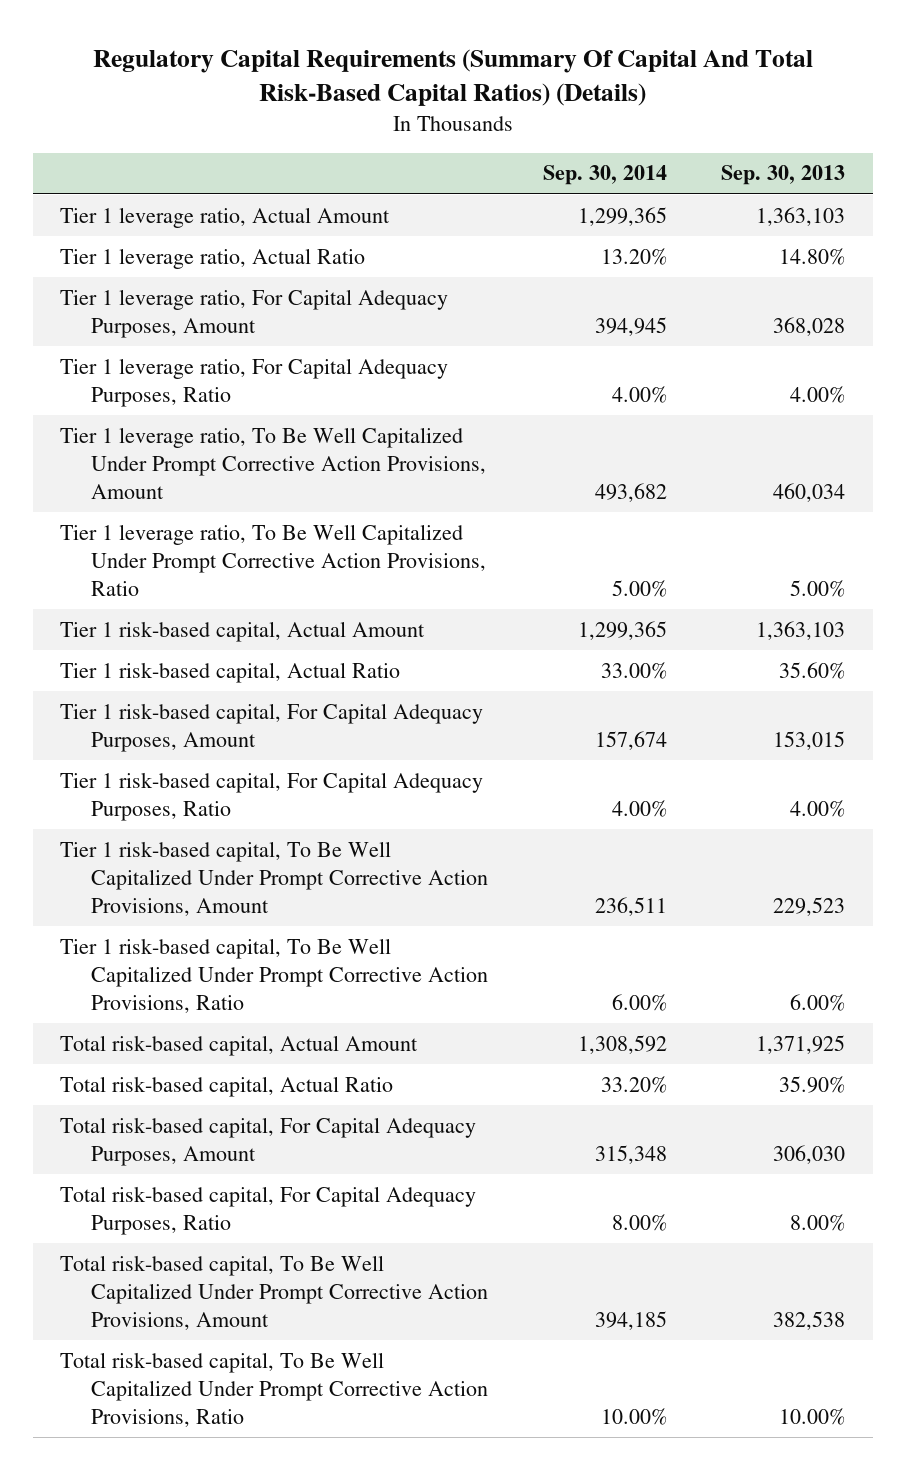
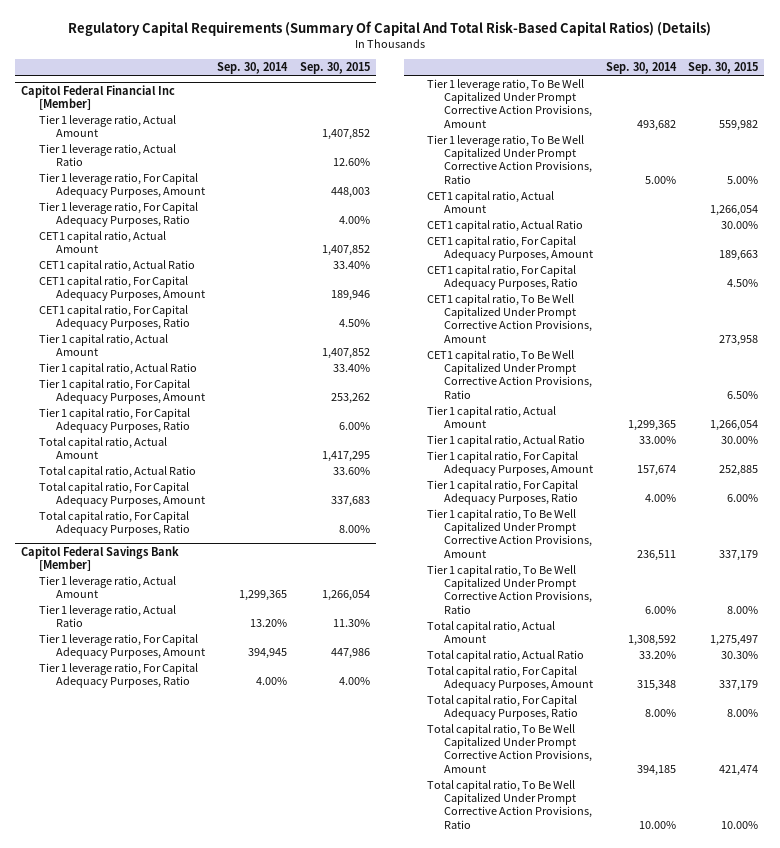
[721,165,846,186] Sep. 30, 2013 -> none
none -> [299,62,370,75] Sep. 30, 2015
none -> [21,84,176,110] Capitol Federal Financial Inc [Member]
none -> [38,115,176,138] Tier 1 leverage ratio, Actual Amount
none -> [38,144,176,167] Tier 1 leverage ratio, Actual Ratio
none -> [38,173,205,199] Tier 1 leverage ratio, For Capital Adequacy Purposes, Amount
none -> [38,202,198,228] Tier 1 leverage ratio, For Capital Adequacy Purposes, Ratio
none -> [38,231,166,254] CET1 capital ratio, Actual Amount
none -> [38,260,195,273] CET1 capital ratio, Actual Ratio
none -> [38,276,205,302] CET1 capital ratio, For Capital Adequacy Purposes, Amount
none -> [38,305,190,331] CET1 capital ratio, For Capital Adequacy Purposes, Ratio
none -> [38,334,168,357] Tier 1 capital ratio, Actual Amount
none -> [38,363,197,376] Tier 1 capital ratio, Actual Ratio
none -> [38,379,205,405] Tier 1 capital ratio, For Capital Adequacy Purposes, Amount
none -> [38,408,190,434] Tier 1 capital ratio, For Capital Adequacy Purposes, Ratio
none -> [38,437,167,460] Total capital ratio, Actual Amount
none -> [38,466,196,479] Total capital ratio, Actual Ratio
none -> [38,482,205,508] Total capital ratio, For Capital Adequacy Purposes, Amount
none -> [38,511,190,537] Total capital ratio, For Capital Adequacy Purposes, Ratio
none -> [21,545,180,571] Capitol Federal Savings Bank [Member]
none -> [427,191,555,214] CET1 capital ratio, Actual Amount
none -> [427,220,584,233] CET1 capital ratio, Actual Ratio
none -> [427,236,594,262] CET1 capital ratio, For Capital Adequacy Purposes, Amount
none -> [427,265,579,291] CET1 capital ratio, For Capital Adequacy Purposes, Ratio
none -> [427,294,593,343] CET1 capital ratio, To Be Well Capitalized Under Prompt Corrective Action Provisions, Amount
none -> [427,350,593,399] CET1 capital ratio, To Be Well Capitalized Under Prompt Corrective Action Provisions, Ratio
[60,620,426,642] Tier 1 risk-based capital, Actual Amount -> [427,406,557,429] Tier 1 capital ratio, Actual Amount
[60,661,401,683] Tier 1 risk-based capital, Actual Ratio -> [427,435,586,448] Tier 1 capital ratio, Actual Ratio
[60,702,484,752] Tier 1 risk-based capital, For Capital Adequacy Purposes, Amount -> [427,451,594,477] Tier 1 capital ratio, For Capital Adequacy Purposes, Amount
[60,771,484,821] Tier 1 risk-based capital, For Capital Adequacy Purposes, Ratio -> [427,480,579,506] Tier 1 capital ratio, For Capital Adequacy Purposes, Ratio
[60,840,488,917] Tier 1 risk-based capital, To Be Well Capitalized Under Prompt Corrective Action Provisions, Amount -> [427,509,593,558] Tier 1 capital ratio, To Be Well Capitalized Under Prompt Corrective Action Provisions, Amount
[60,937,488,1014] Tier 1 risk-based capital, To Be Well Capitalized Under Prompt Corrective Action Provisions, Ratio -> [427,565,593,614] Tier 1 capital ratio, To Be Well Capitalized Under Prompt Corrective Action Provisions, Ratio
[60,1034,419,1056] Total risk-based capital, Actual Amount -> [427,621,556,644] Total capital ratio, Actual Amount
[60,1075,394,1097] Total risk-based capital, Actual Ratio -> [427,650,585,663] Total capital ratio, Actual Ratio
[60,1116,477,1166] Total risk-based capital, For Capital Adequacy Purposes, Amount -> [427,666,594,692] Total capital ratio, For Capital Adequacy Purposes, Amount
[60,1185,477,1235] Total risk-based capital, For Capital Adequacy Purposes, Ratio -> [427,695,579,721] Total capital ratio, For Capital Adequacy Purposes, Ratio
[60,1254,488,1331] Total risk-based capital, To Be Well Capitalized Under Prompt Corrective Action Provisions, Amount -> [427,724,593,773] Total capital ratio, To Be Well Capitalized Under Prompt Corrective Action Provisions, Amount
[60,1351,488,1428] Total risk-based capital, To Be Well Capitalized Under Prompt Corrective Action Provisions, Ratio -> [427,780,593,829] Total capital ratio, To Be Well Capitalized Under Prompt Corrective Action Provisions, Ratio

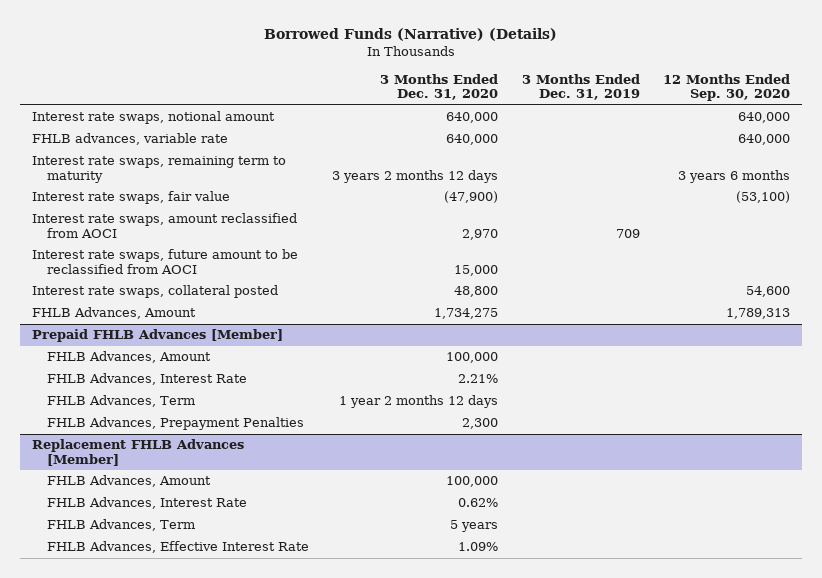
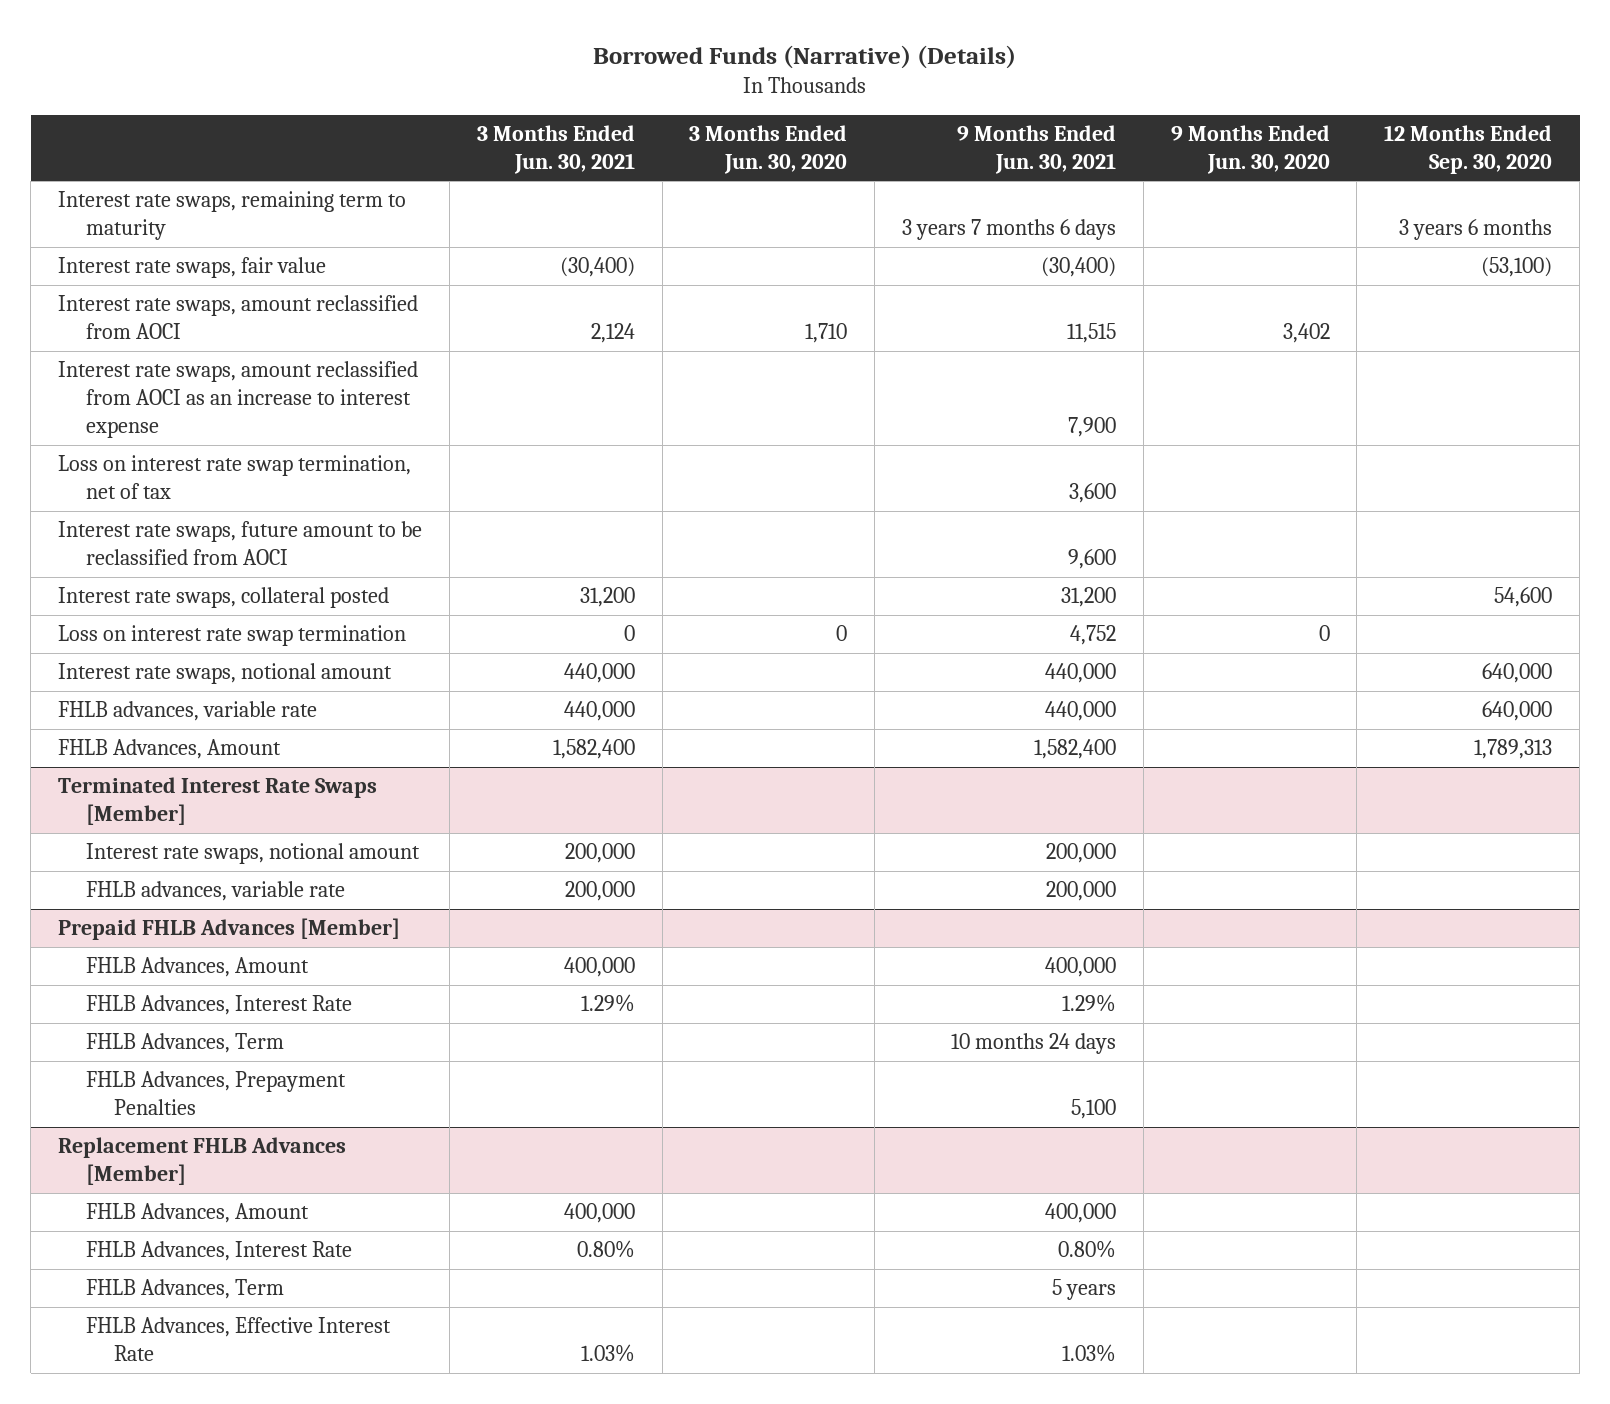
[380,73,499,101] 3 Months Ended Dec. 31, 2020 -> none
[521,73,640,101] 3 Months Ended Dec. 31, 2019 -> none
none -> [476,125,635,175] 3 Months Ended Jun. 30, 2021
none -> [689,125,848,175] 3 Months Ended Jun. 30, 2020
none -> [956,125,1116,175] 9 Months Ended Jun. 30, 2021
none -> [1170,125,1330,175] 9 Months Ended Jun. 30, 2020
none -> [58,361,419,439] Interest rate swaps, amount reclassified from AOCI as an increase to interest expense
none -> [58,455,412,500] Loss on interest rate swap termination, net of tax
none -> [58,625,407,647] Loss on interest rate swap termination
[31,111,275,125] Interest rate swaps, notional amount -> [58,663,393,685] Interest rate swaps, notional amount
[31,133,228,146] FHLB advances, variable rate -> [58,701,318,722] FHLB advances, variable rate
none -> [58,777,378,826] Terminated Interest Rate Swaps [Member]
none -> [86,843,421,865] Interest rate swaps, notional amount
none -> [86,881,346,902] FHLB advances, variable rate

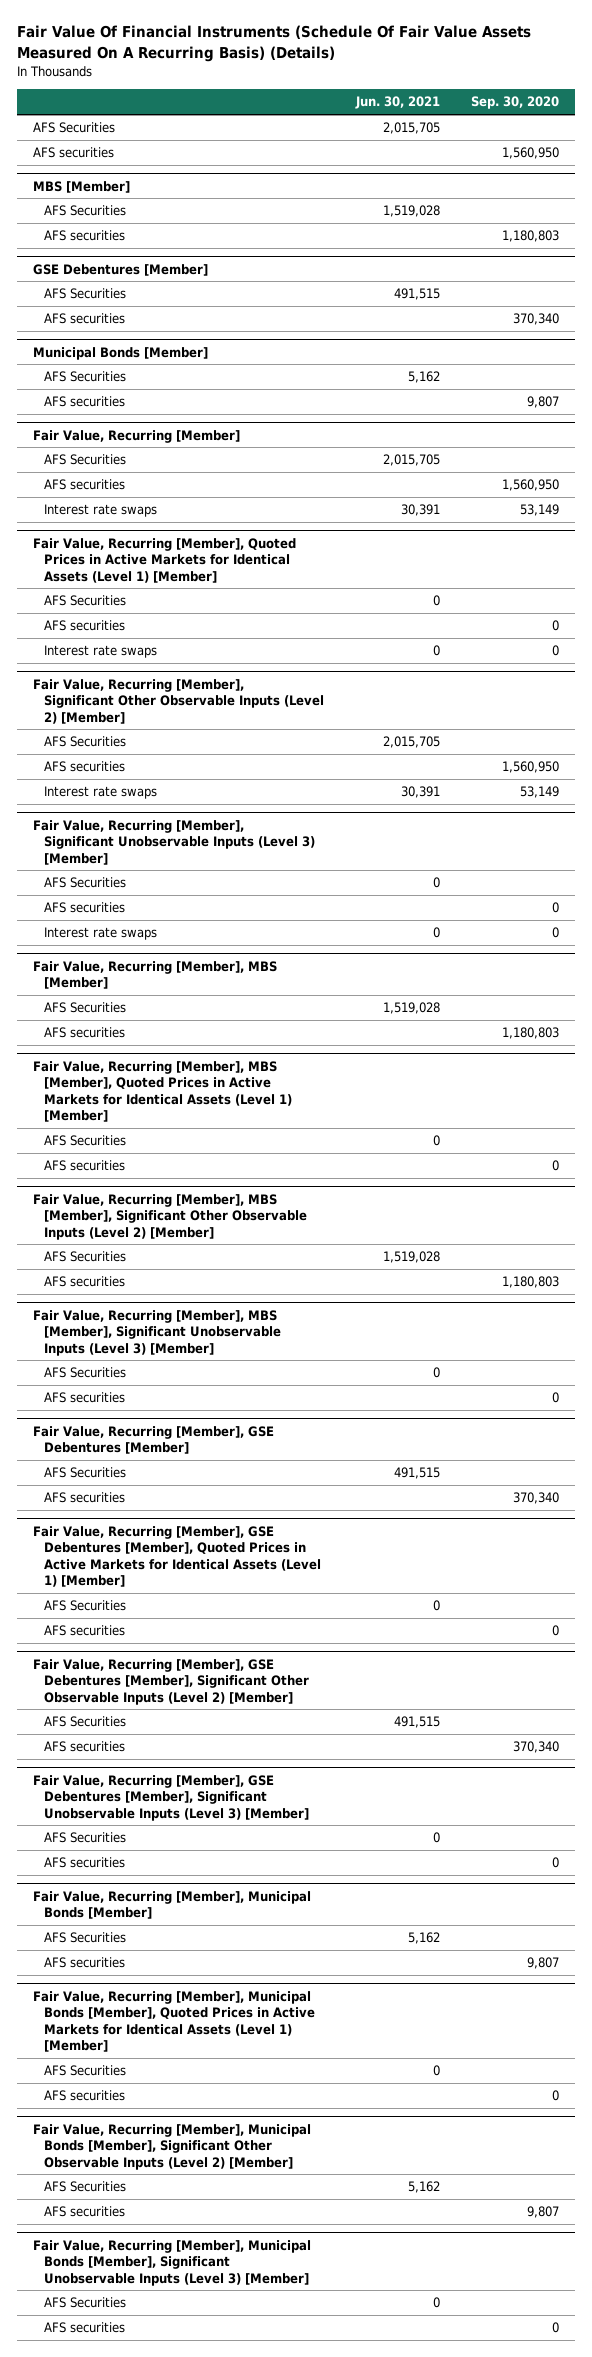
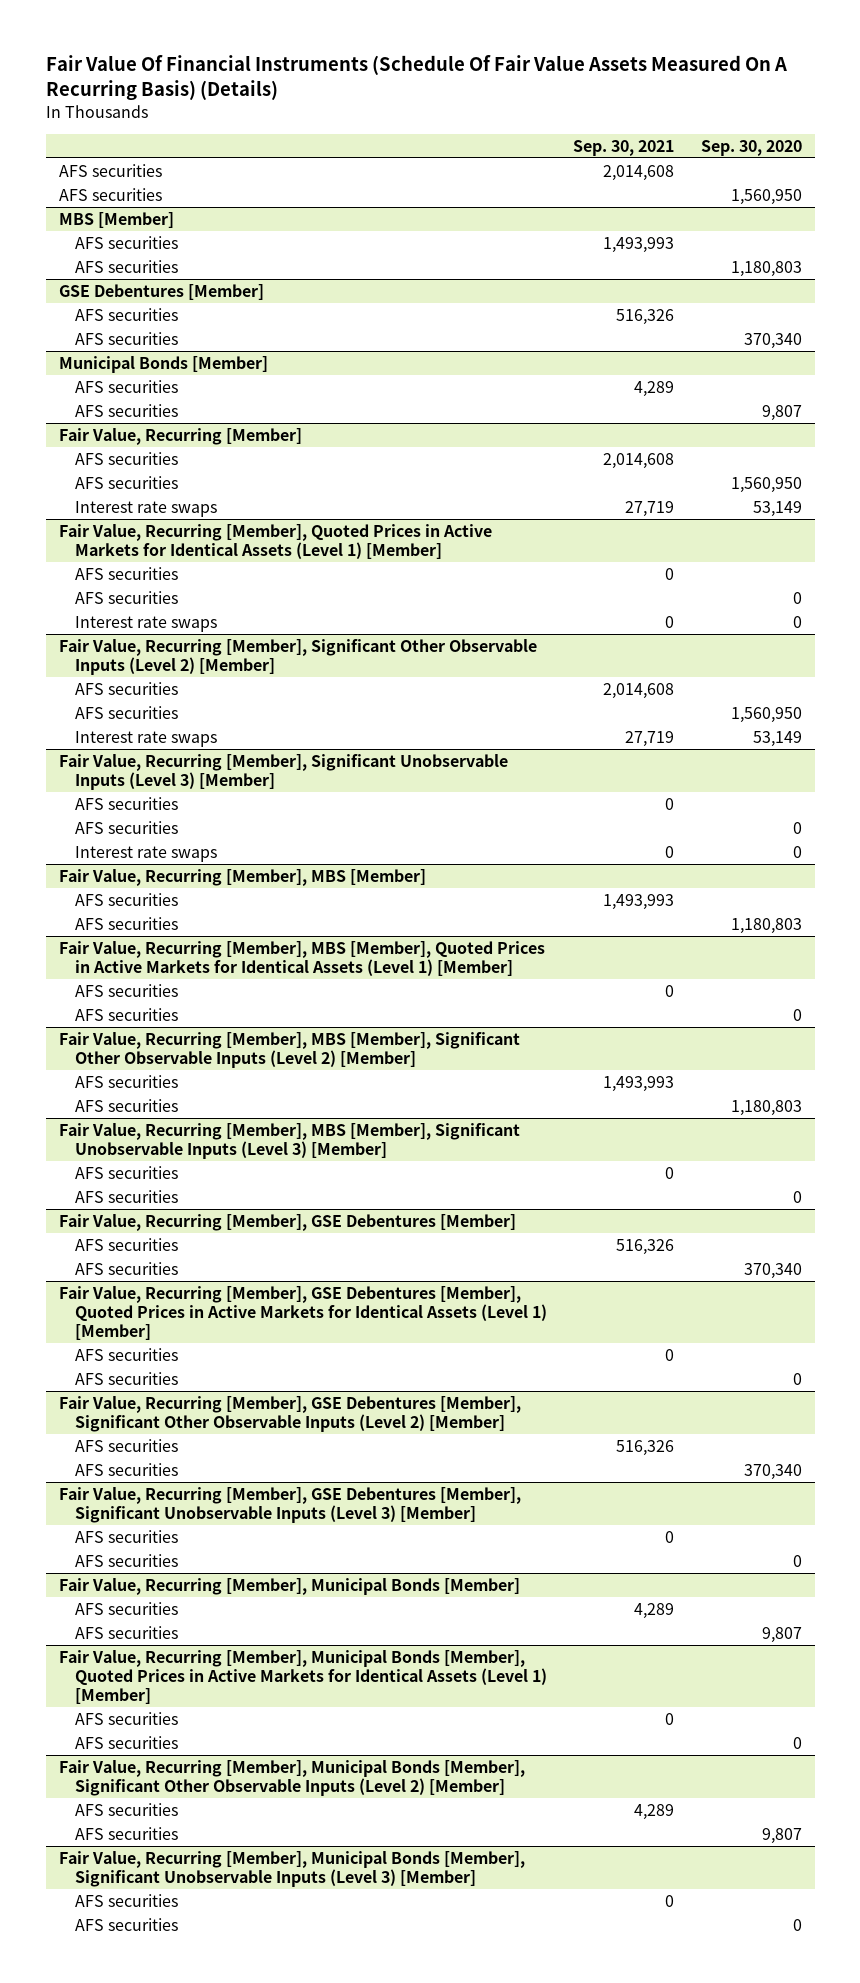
[354,96,440,110] Jun. 30, 2021 -> none
none -> [573,139,675,156] Sep. 30, 2021
[32,122,115,134] AFS Securities -> [58,163,162,177] AFS securities
[43,205,126,217] AFS Securities -> [75,235,179,249] AFS securities
[43,288,126,300] AFS Securities -> [75,307,179,321] AFS securities
[43,371,126,383] AFS Securities -> [75,379,179,393] AFS securities
[43,454,126,466] AFS Securities -> [75,451,179,465] AFS securities
[43,595,126,607] AFS Securities -> [75,566,179,580] AFS securities
[43,736,126,748] AFS Securities -> [75,681,179,695] AFS securities
[43,877,126,889] AFS Securities -> [75,796,179,810] AFS securities
[43,1002,126,1014] AFS Securities -> [75,892,179,906] AFS securities
[43,1135,126,1147] AFS Securities -> [75,983,179,997] AFS securities
[43,1251,126,1263] AFS Securities -> [75,1074,179,1088] AFS securities
[43,1367,126,1379] AFS Securities -> [75,1165,179,1179] AFS securities
[43,1467,126,1479] AFS Securities -> [75,1237,179,1251] AFS securities
[43,1600,126,1612] AFS Securities -> [75,1347,179,1361] AFS securities
[43,1716,126,1728] AFS Securities -> [75,1438,179,1452] AFS securities
[43,1832,126,1844] AFS Securities -> [75,1529,179,1543] AFS securities
[43,1932,126,1944] AFS Securities -> [75,1601,179,1615] AFS securities
[43,2065,126,2077] AFS Securities -> [75,1711,179,1725] AFS securities
[43,2181,126,2193] AFS Securities -> [75,1802,179,1816] AFS securities
[43,2297,126,2309] AFS Securities -> [75,1893,179,1907] AFS securities

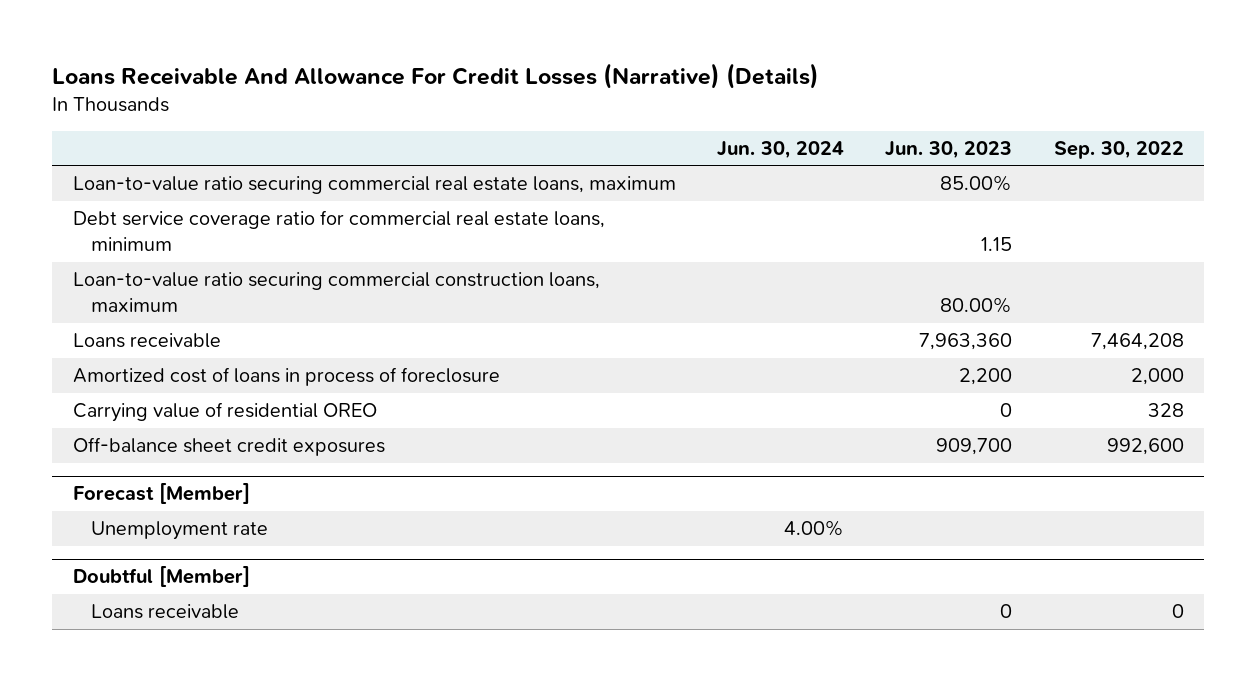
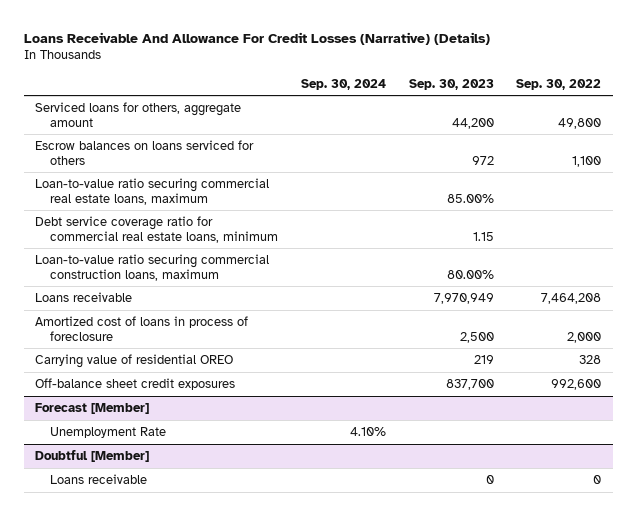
[717,141,845,160] Jun. 30, 2024 -> none
[885,141,1013,160] Jun. 30, 2023 -> none
none -> [301,78,387,90] Sep. 30, 2024
none -> [408,78,494,90] Sep. 30, 2023
none -> [34,101,241,127] Serviced loans for others, aggregate amount
none -> [34,139,254,165] Escrow balances on loans serviced for others
[90,521,268,541] Unemployment rate -> [50,426,167,438] Unemployment Rate

